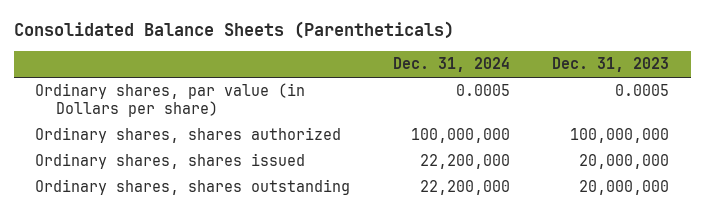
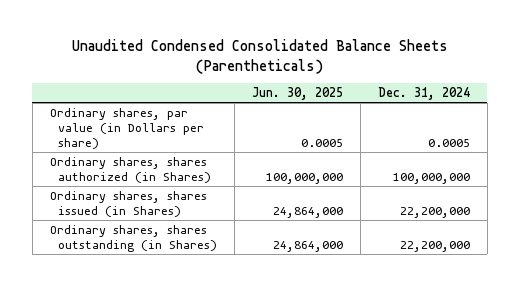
[13,21,454,40] Consolidated Balance Sheets (Parentheticals) -> [71,39,448,74] Unaudited Condensed Consolidated Balance Sheets (Parentheticals)
[552,57,670,73] Dec. 31, 2023 -> none
none -> [252,86,344,100] Jun. 30, 2025
[35,127,342,144] Ordinary shares, shares authorized -> [49,156,212,183] Ordinary shares, shares authorized (in Shares)
[35,153,306,170] Ordinary shares, shares issued -> [49,190,207,217] Ordinary shares, shares issued (in Shares)
[35,179,351,196] Ordinary shares, shares outstanding -> [49,224,218,252] Ordinary shares, shares outstanding (in Shares)

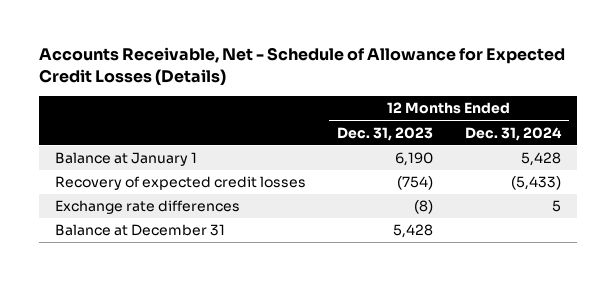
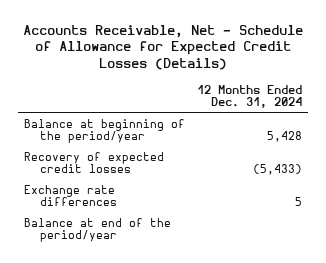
[337,126,434,141] Dec. 31, 2023 -> none
[54,152,197,167] Balance at January 1 -> [23,118,185,144] Balance at beginning of the period/year
[54,224,225,237] Balance at December 31 -> [23,217,171,243] Balance at end of the period/year

